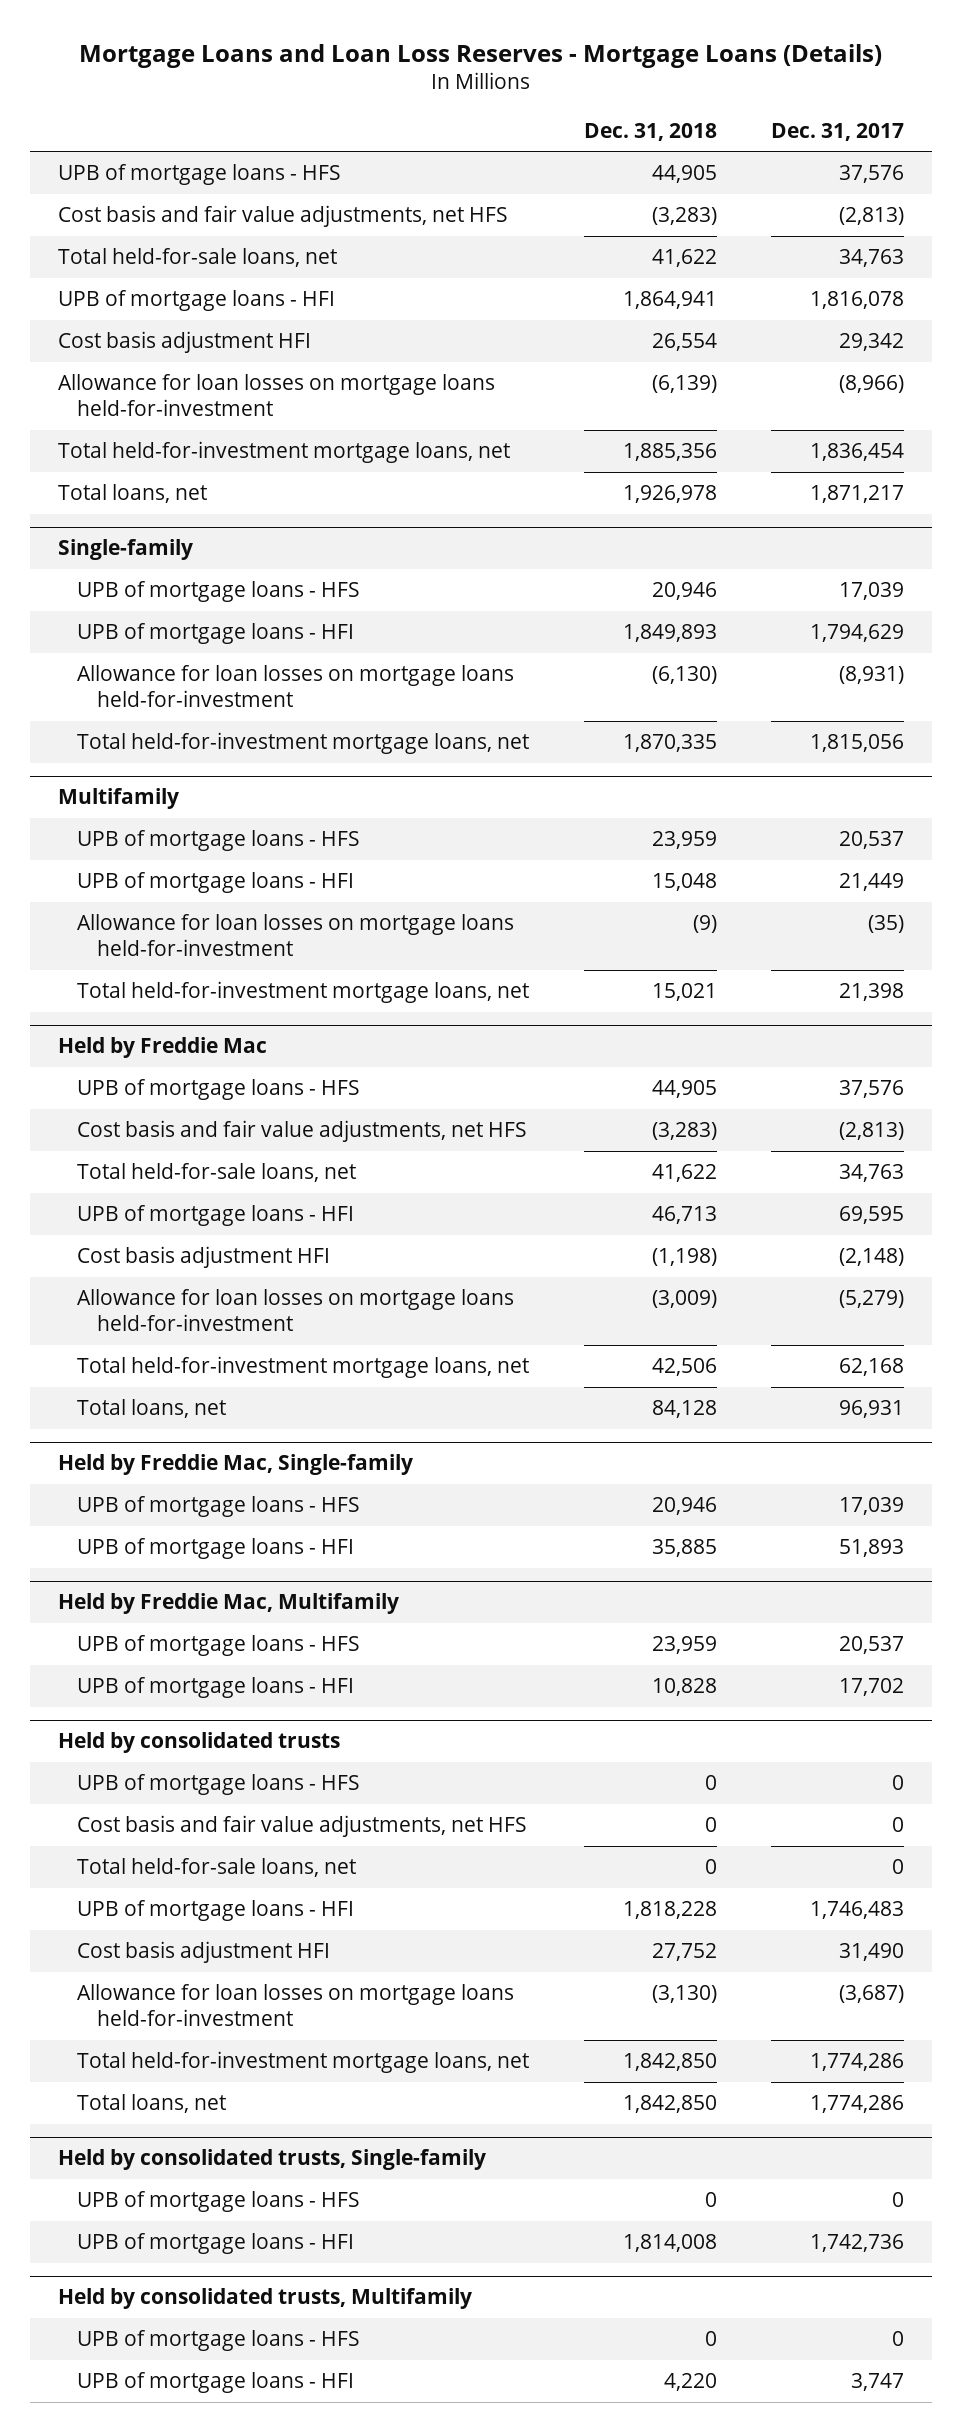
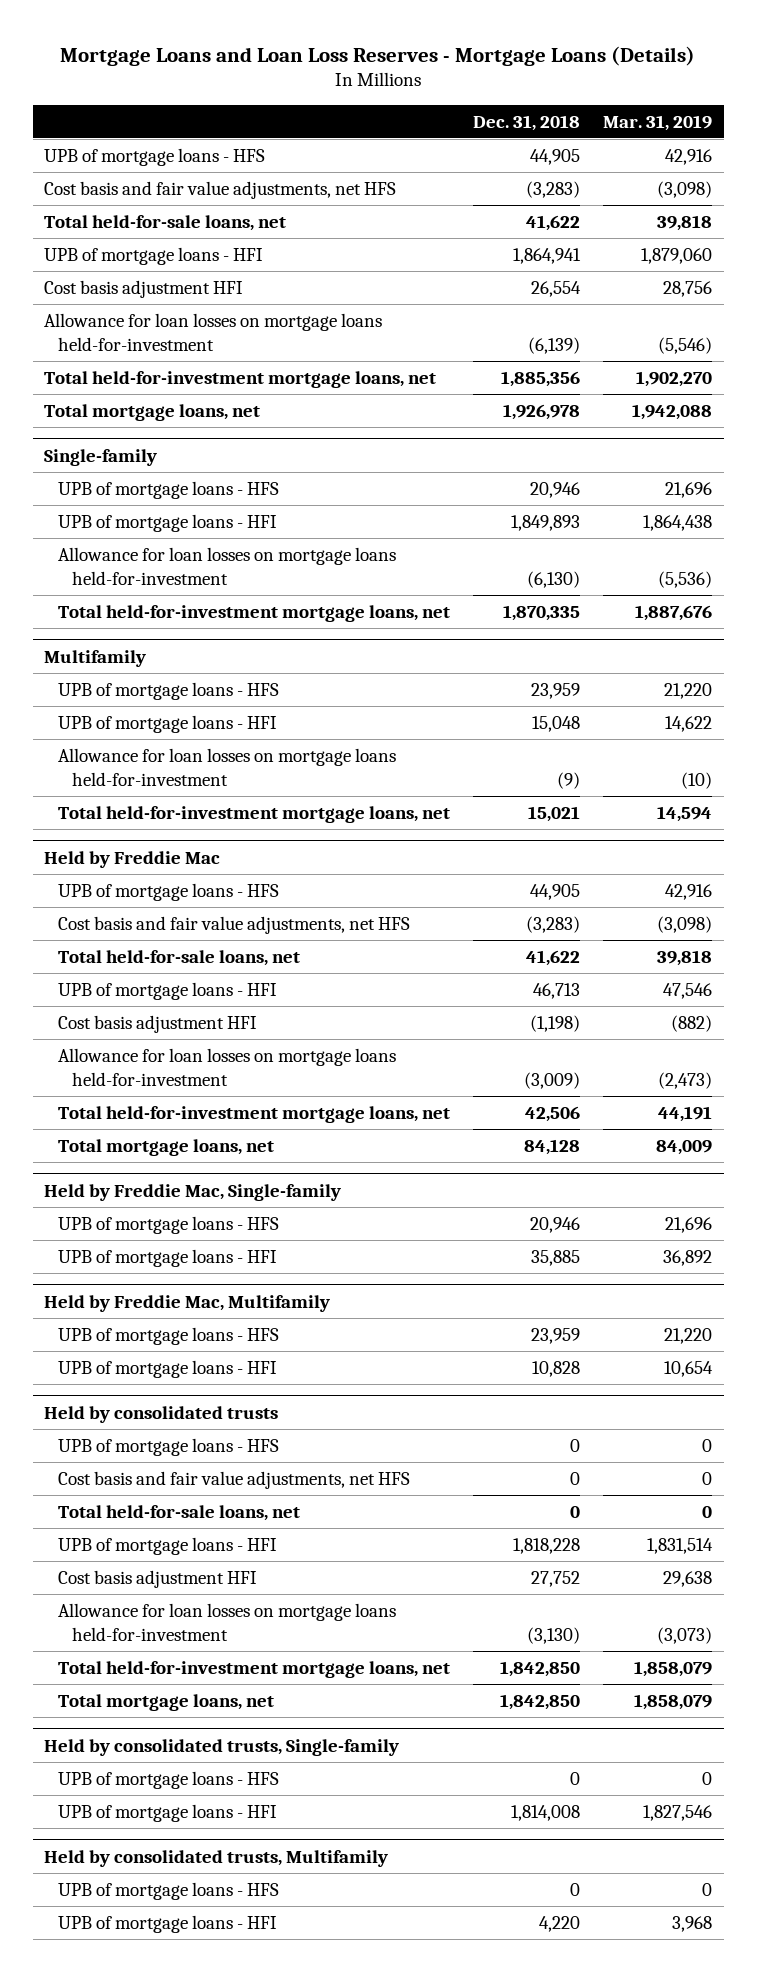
[771,122,905,141] Dec. 31, 2017 -> none
none -> [603,114,713,131] Mar. 31, 2019
[57,484,207,504] Total loans, net -> [44,403,261,421] Total mortgage loans, net
[77,1399,227,1419] Total loans, net -> [58,1138,275,1156] Total mortgage loans, net
[77,2094,227,2114] Total loans, net -> [58,1693,275,1711] Total mortgage loans, net

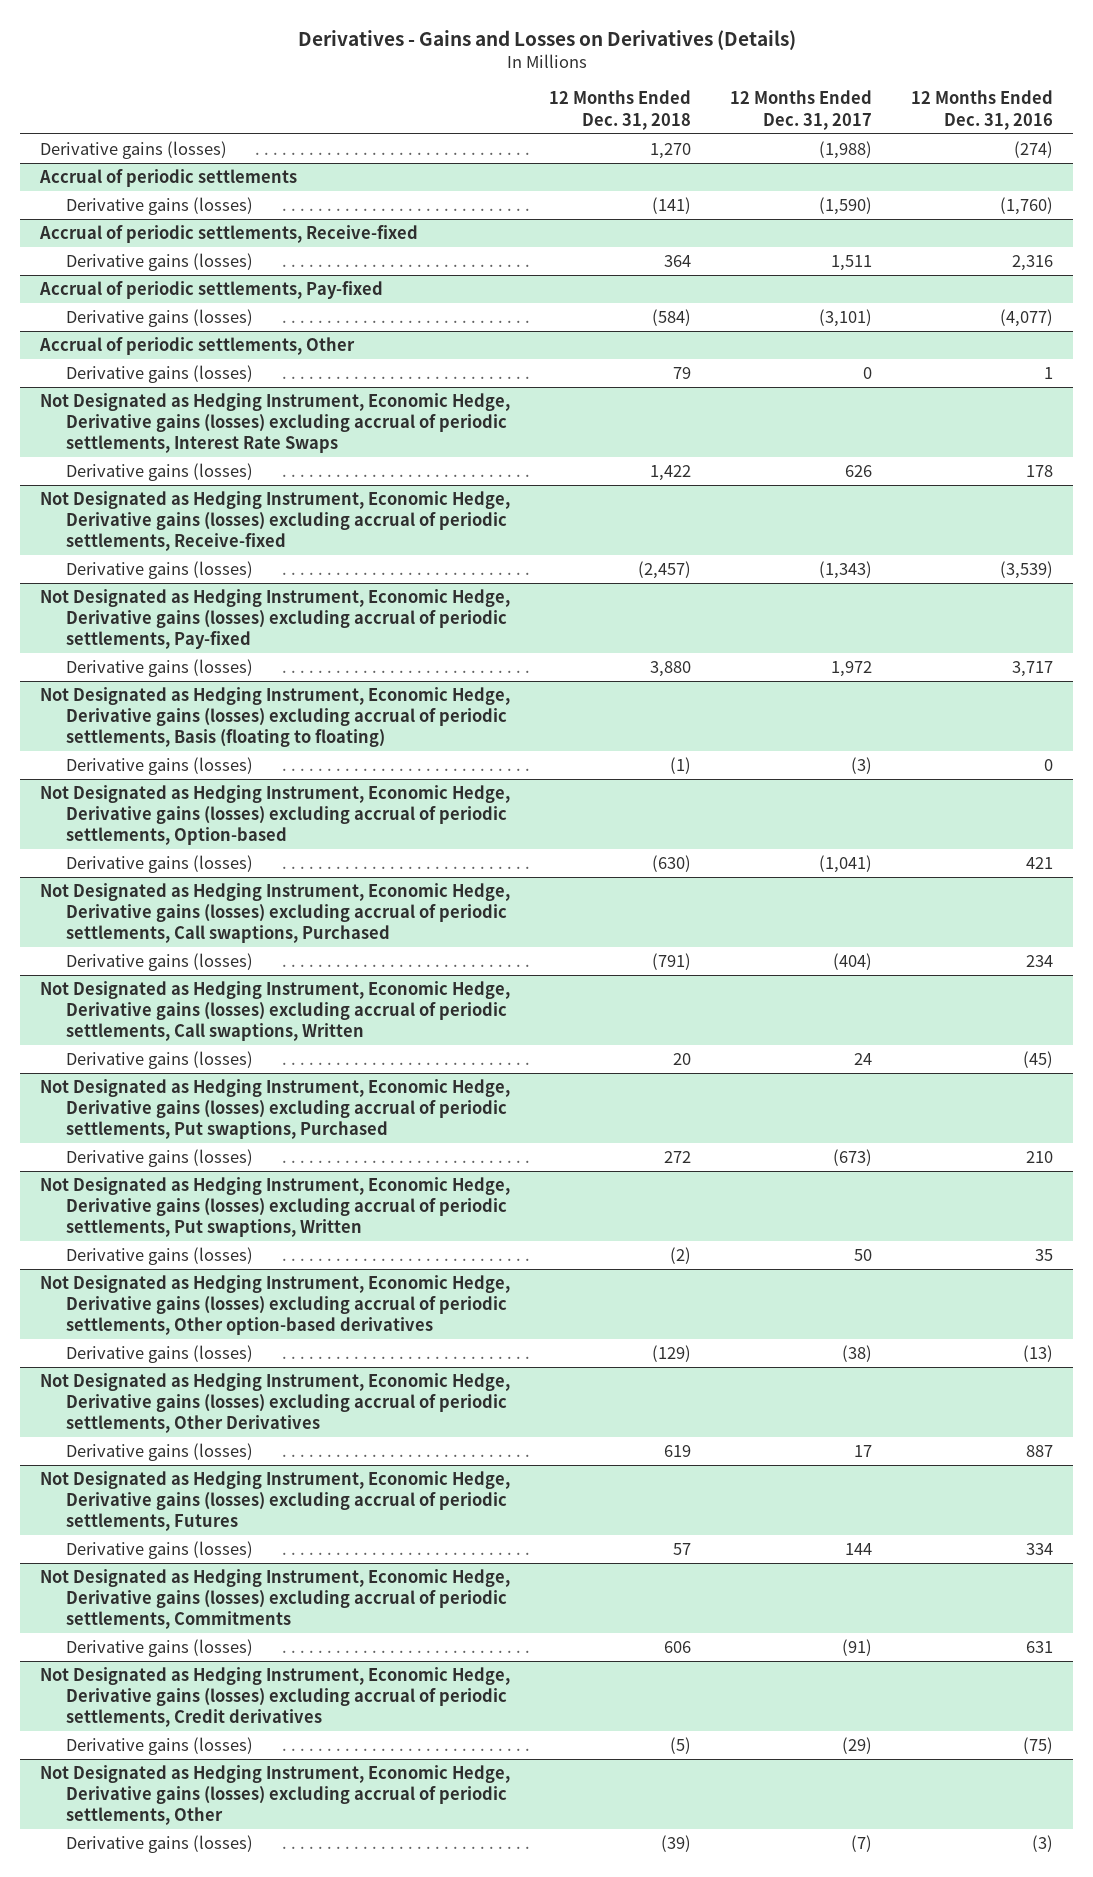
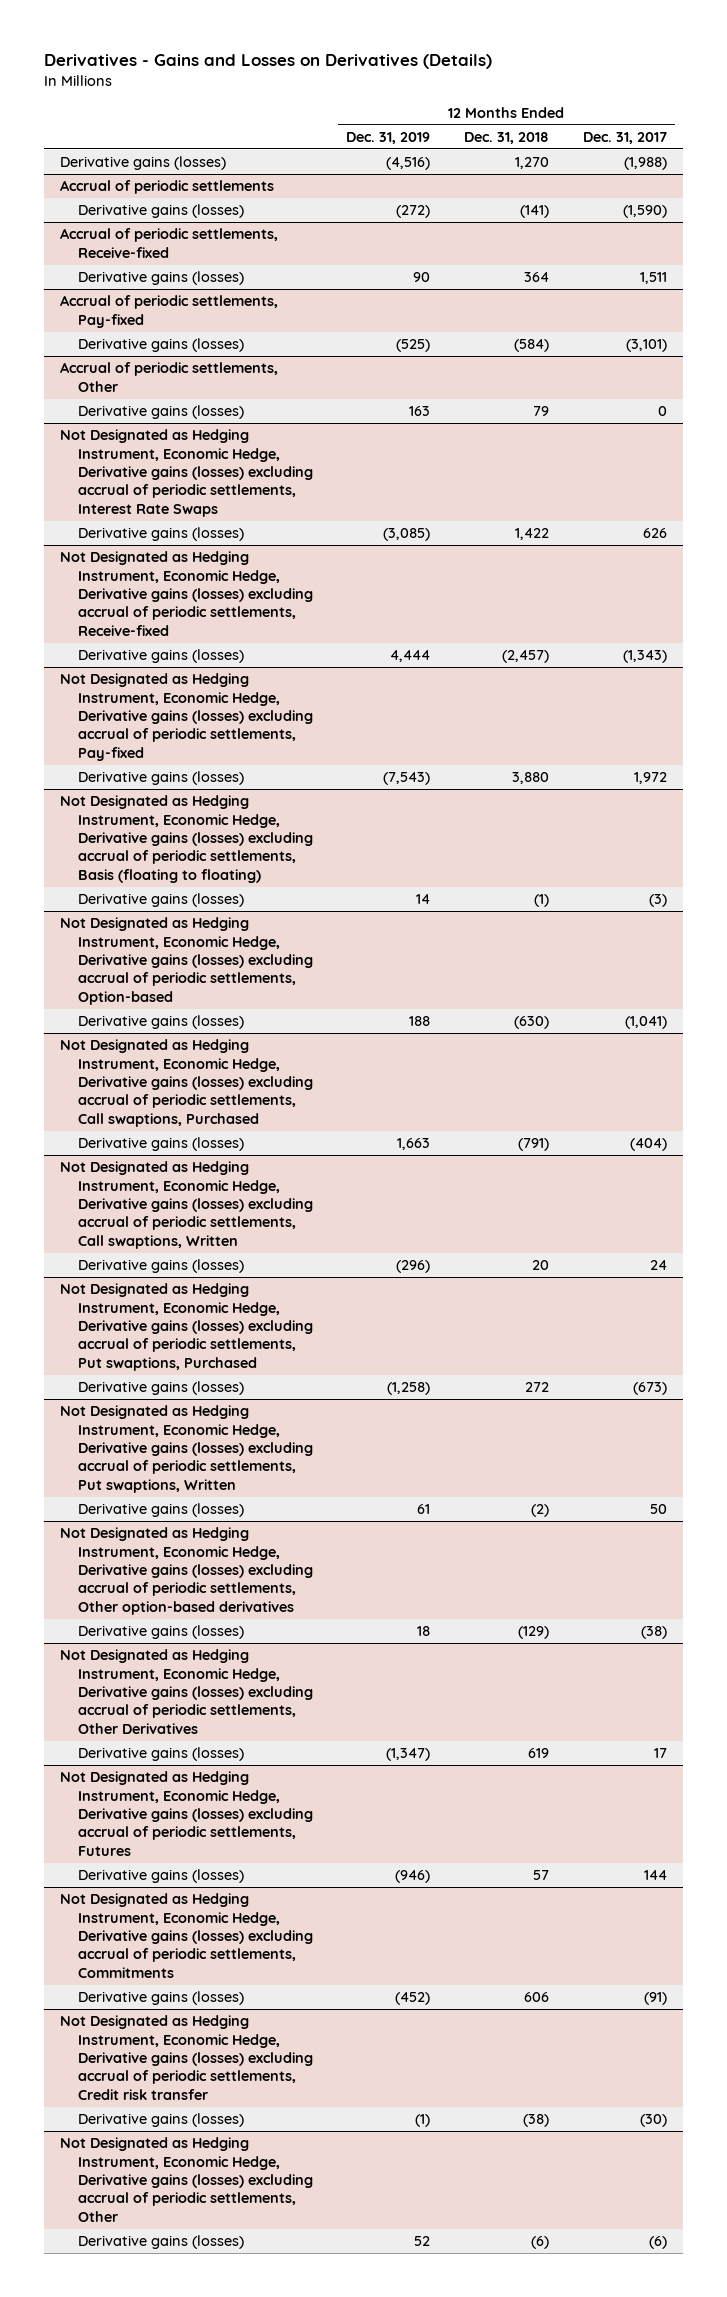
[911,90,1054,130] 12 Months Ended Dec. 31, 2016 -> none
none -> [346,131,431,144] Dec. 31, 2019
[39,1666,510,1728] Not Designated as Hedging Instrument, Economic Hedge, Derivative gains (losses) excluding accrual of periodic settlements, Credit derivatives -> [60,2015,313,2100] Not Designated as Hedging Instrument, Economic Hedge, Derivative gains (losses) excluding accrual of periodic settlements, Credit risk transfer
[670,1736,692,1754] (5) -> [522,2114,549,2128] (38)
[842,1736,873,1754] (29) -> [639,2114,667,2128] (30)
[661,1834,692,1852] (39) -> [530,2236,549,2250] (6)
[851,1834,873,1852] (7) -> [648,2236,667,2250] (6)

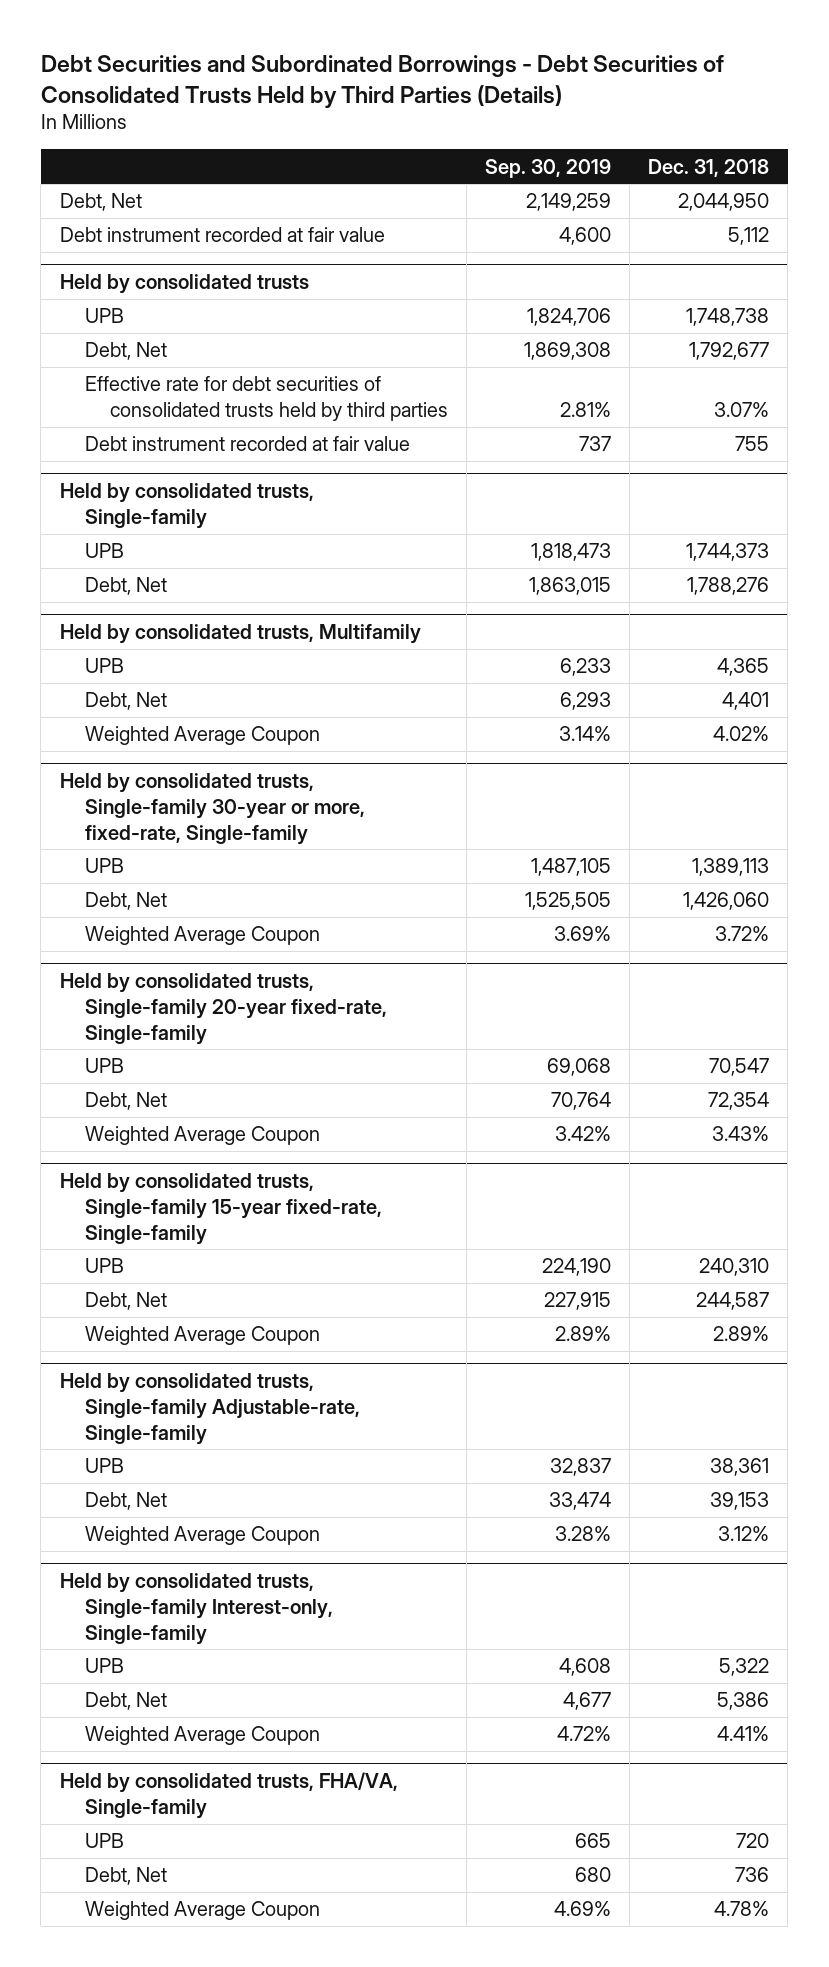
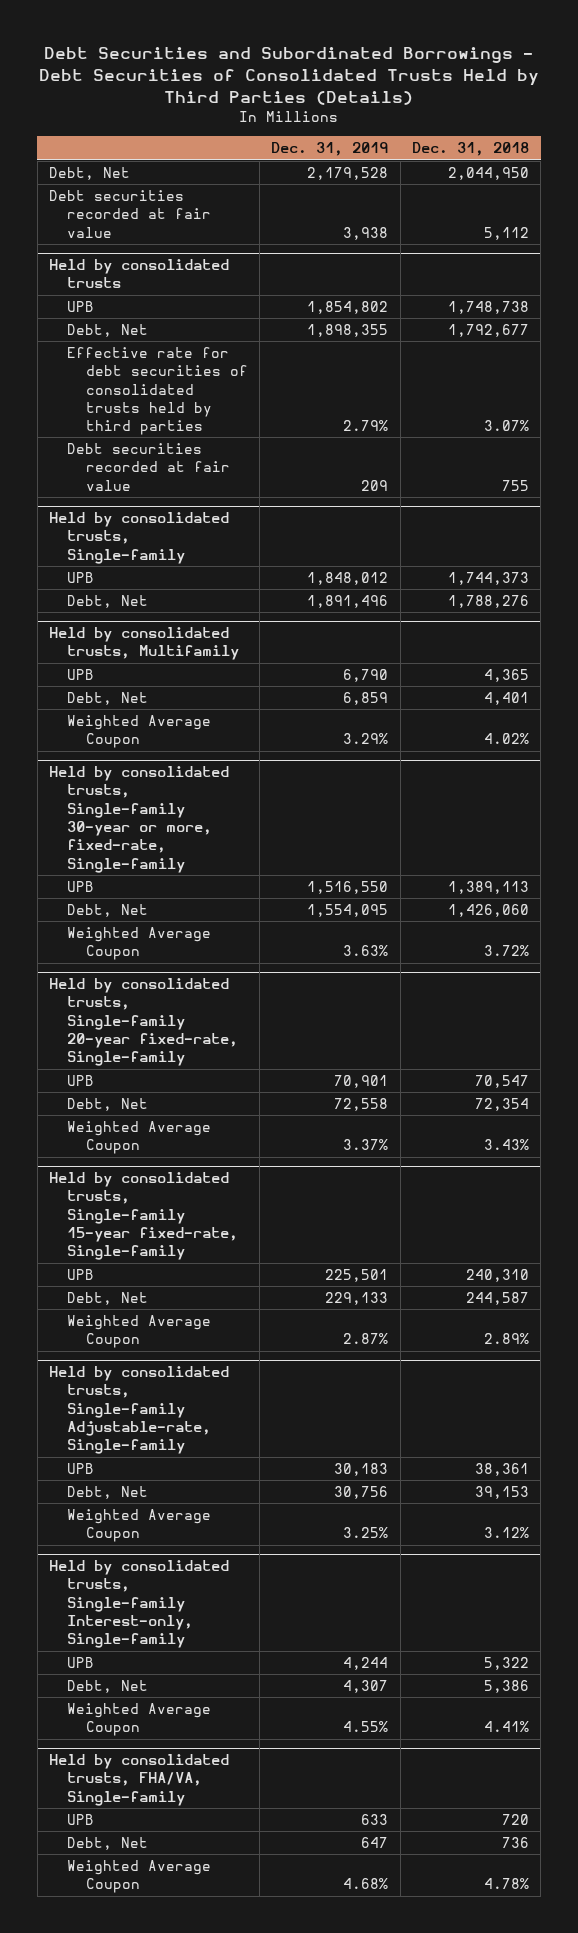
[485,158,612,178] Sep. 30, 2019 -> none
none -> [271,142,389,157] Dec. 31, 2019
[59,227,385,243] Debt instrument recorded at fair value -> [49,190,212,238] Debt securities recorded at fair value
[84,436,410,452] Debt instrument recorded at fair value -> [67,443,230,491] Debt securities recorded at fair value

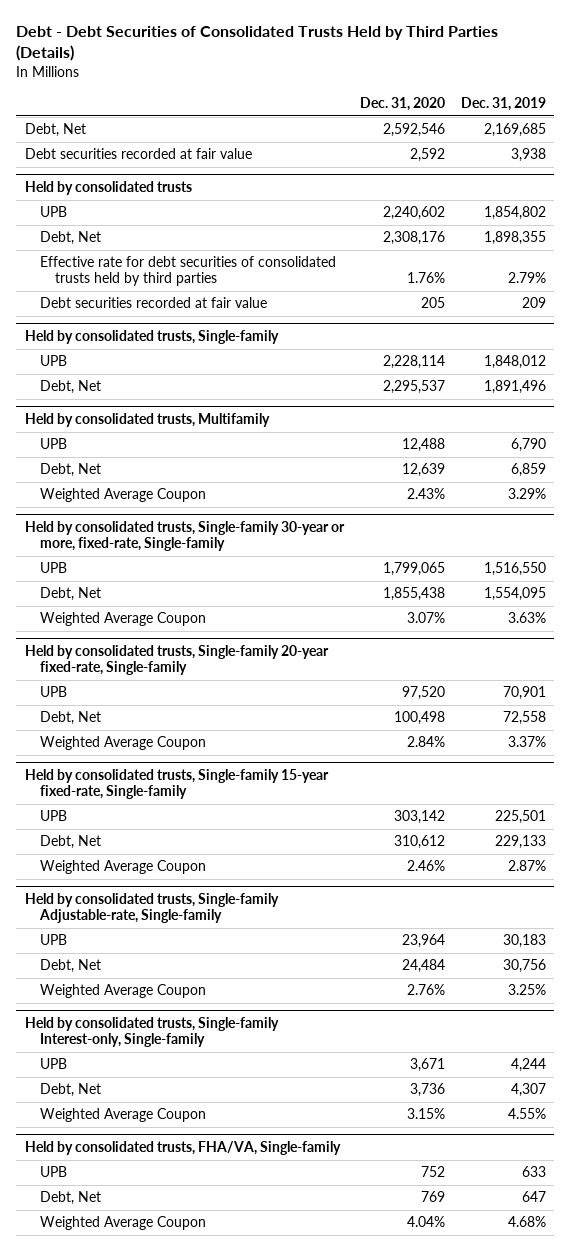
[39,47,540,106] Debt Securities and Subordinated Borrowings - Debt Securities of Consolidated Trusts Held by Third Parties (Details) -> [16,26,499,62] Debt - Debt Securities of Consolidated Trusts Held by Third Parties (Details)
[411,142,529,157] Dec. 31, 2018 -> none
none -> [359,96,445,111] Dec. 31, 2020
[307,167,389,181] 2,179,528 -> [484,123,547,138] 2,169,685

